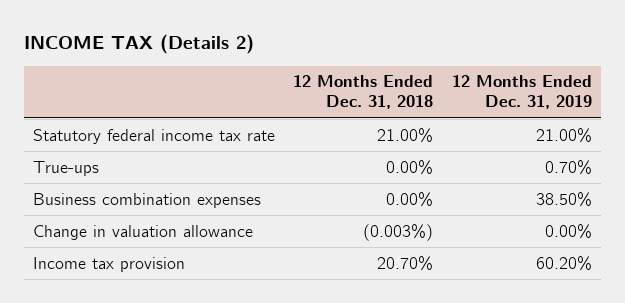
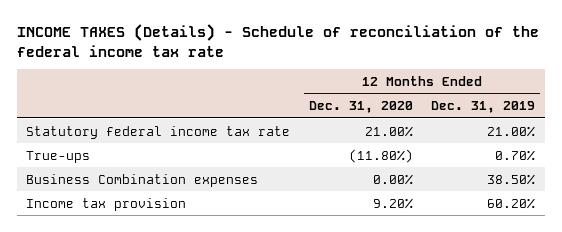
[23,34,254,55] INCOME TAX (Details 2) -> [17,23,540,57] INCOME TAXES (Details) - Schedule of reconciliation of the federal income tax rate
[293,75,434,110] 12 Months Ended Dec. 31, 2018 -> none
none -> [308,101,413,114] Dec. 31, 2020
[33,224,254,240] Change in valuation allowance -> none
[33,192,262,208] Business combination expenses -> [26,173,259,187] Business Combination expenses

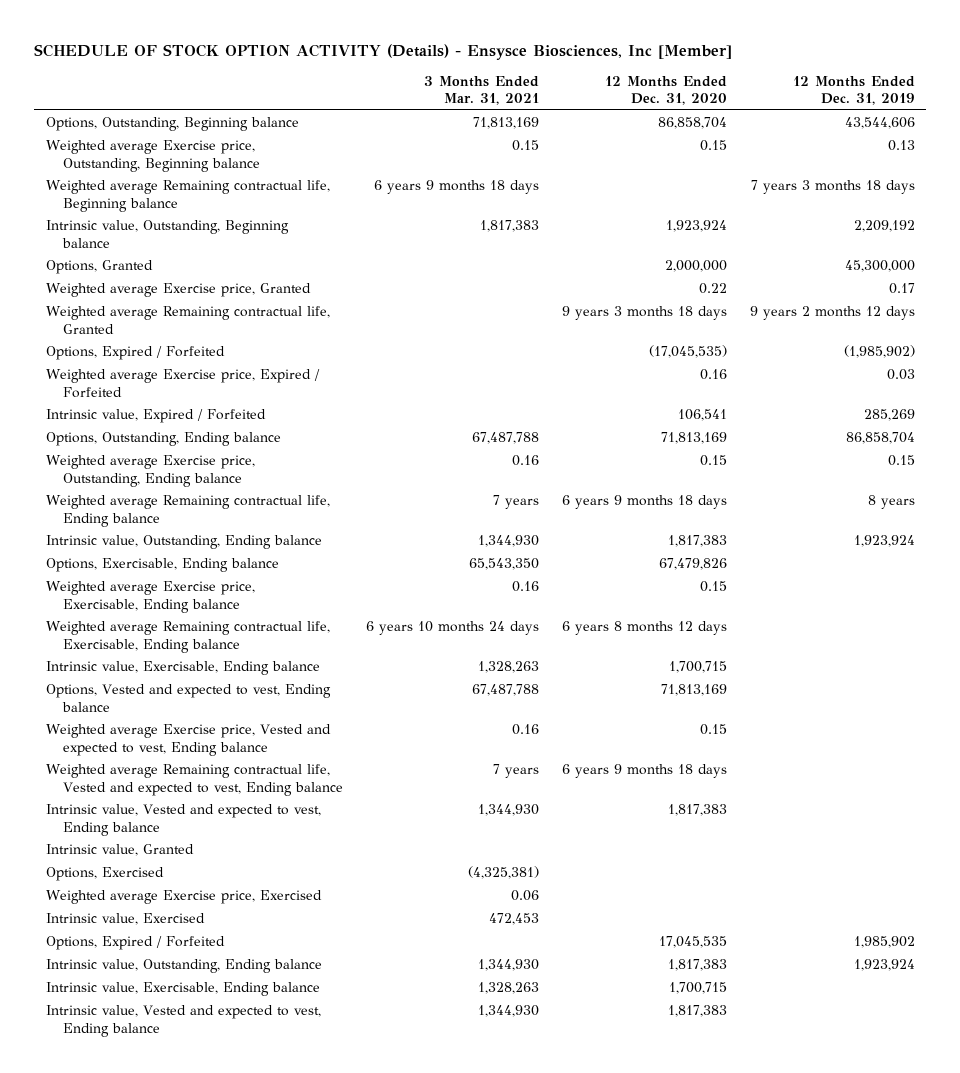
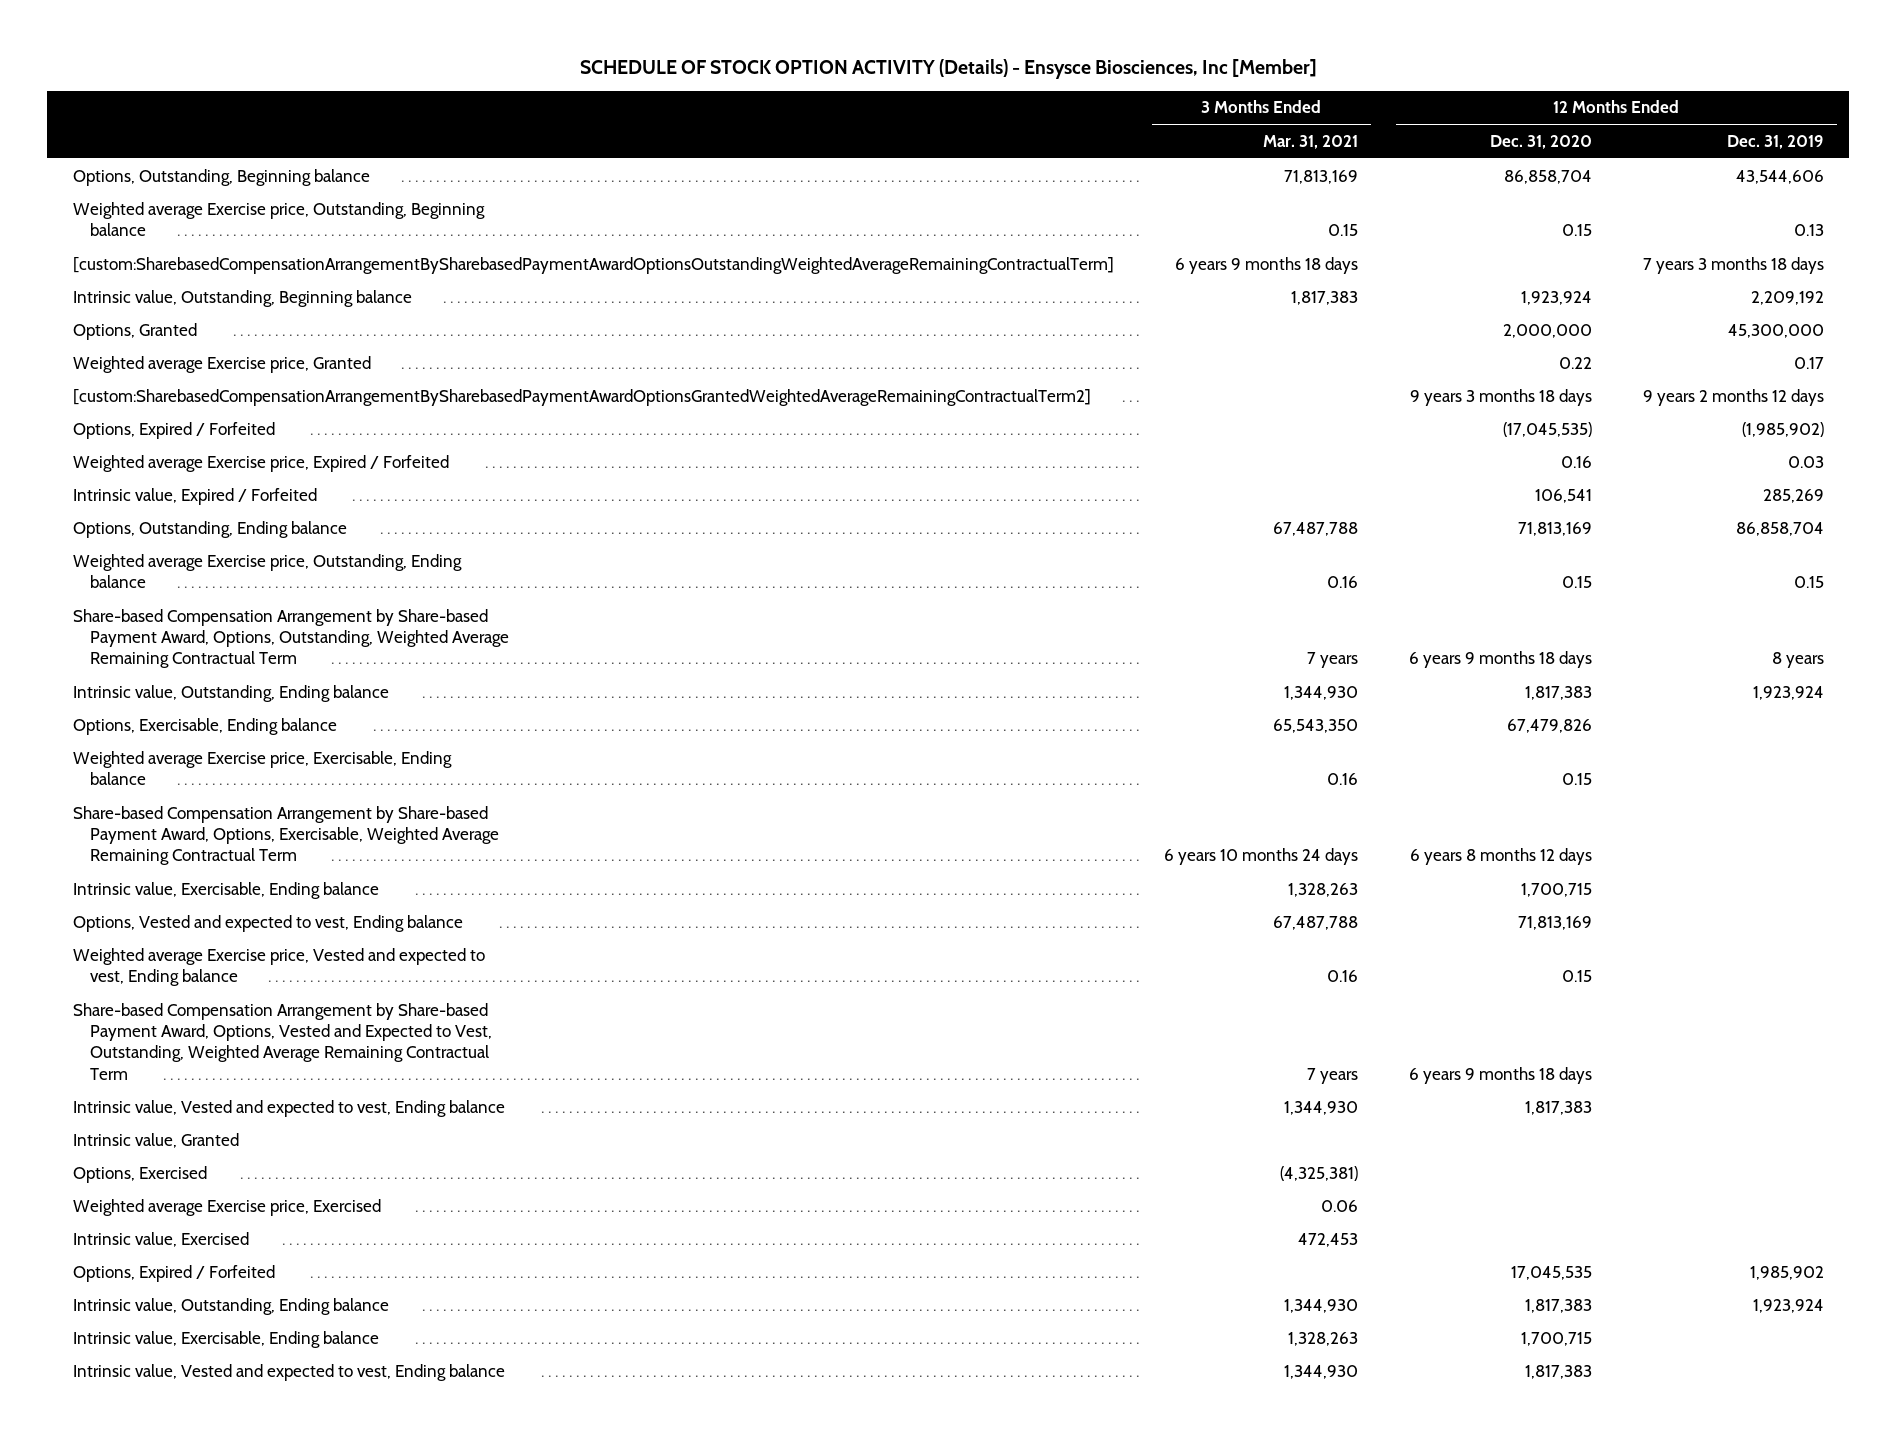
[45,180,330,212] Weighted average Remaining contractual life, Beginning balance -> [72,256,1114,274] [custom:SharebasedCompensationArrangementBySharebasedPaymentAwardOptionsOutstandingWeightedAverageRemainingContractualTerm]
[45,306,330,334] Weighted average Remaining contractual life, Granted -> [72,388,1091,406] [custom:SharebasedCompensationArrangementBySharebasedPaymentAwardOptionsGrantedWeightedAverageRemainingContractualTerm2]
[45,495,330,527] Weighted average Remaining contractual life, Ending balance -> [72,608,509,669] Share-based Compensation Arrangement by Share-based Payment Award, Options, Outstanding, Weighted Average Remaining Contractual Term
[45,621,330,653] Weighted average Remaining contractual life, Exercisable, Ending balance -> [72,805,499,866] Share-based Compensation Arrangement by Share-based Payment Award, Options, Exercisable, Weighted Average Remaining Contractual Term
[45,764,344,796] Weighted average Remaining contractual life, Vested and expected to vest, Ending balance -> [72,1002,492,1080] Share-based Compensation Arrangement by Share-based Payment Award, Options, Vested and Expected to Vest, Outstanding, Weighted Average Remaining Contractual Term

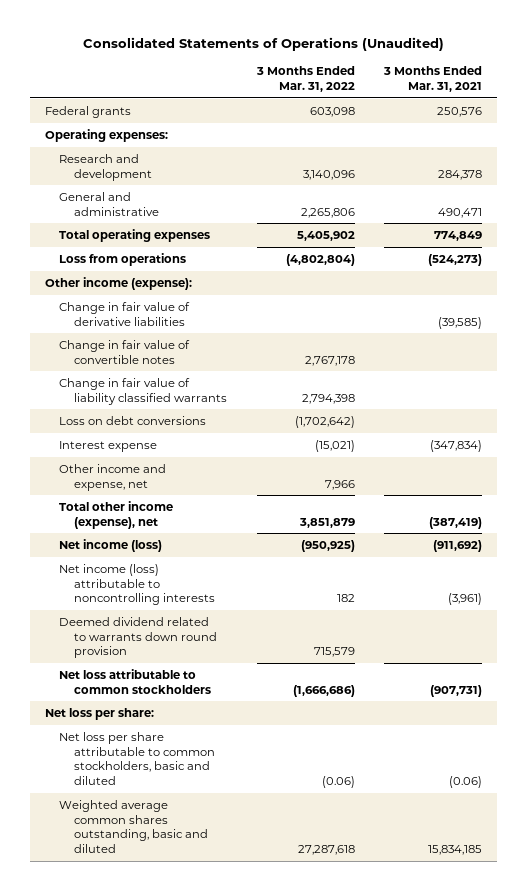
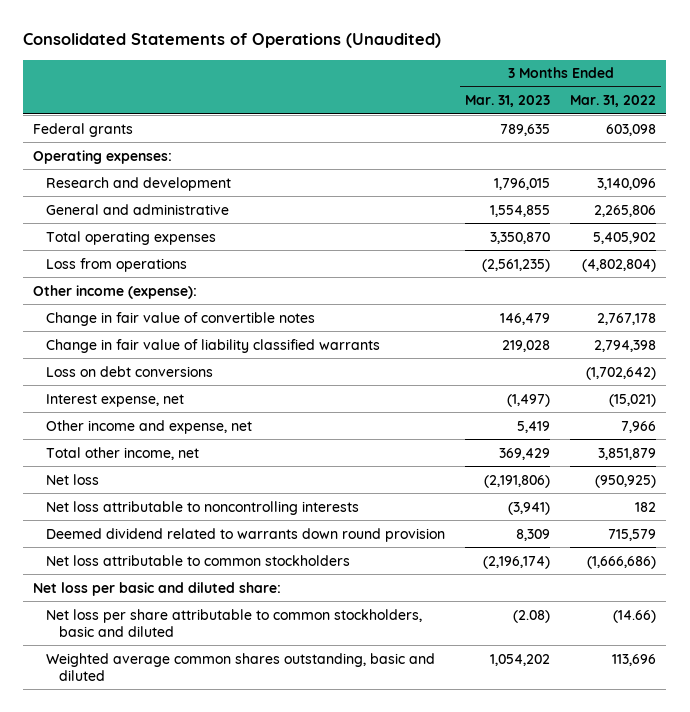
[383,66,483,92] 3 Months Ended Mar. 31, 2021 -> none
none -> [465,95,551,108] Mar. 31, 2023
[59,301,191,326] Change in fair value of derivative liabilities -> none
[59,440,158,452] Interest expense -> [45,393,184,407] Interest expense, net
[59,500,174,529] Total other income (expense), net -> [45,446,199,460] Total other income, net
[59,538,163,552] Net income (loss) -> [45,473,99,485] Net loss
[59,563,216,606] Net income (loss) attributable to noncontrolling interests -> [45,500,359,515] Net loss attributable to noncontrolling interests
[44,707,154,720] Net loss per share: -> [33,581,282,596] Net loss per basic and diluted share:
[321,775,355,788] (0.06) -> [613,609,657,623] (14.66)
[297,844,355,855] 27,287,618 -> [612,653,657,666] 113,696

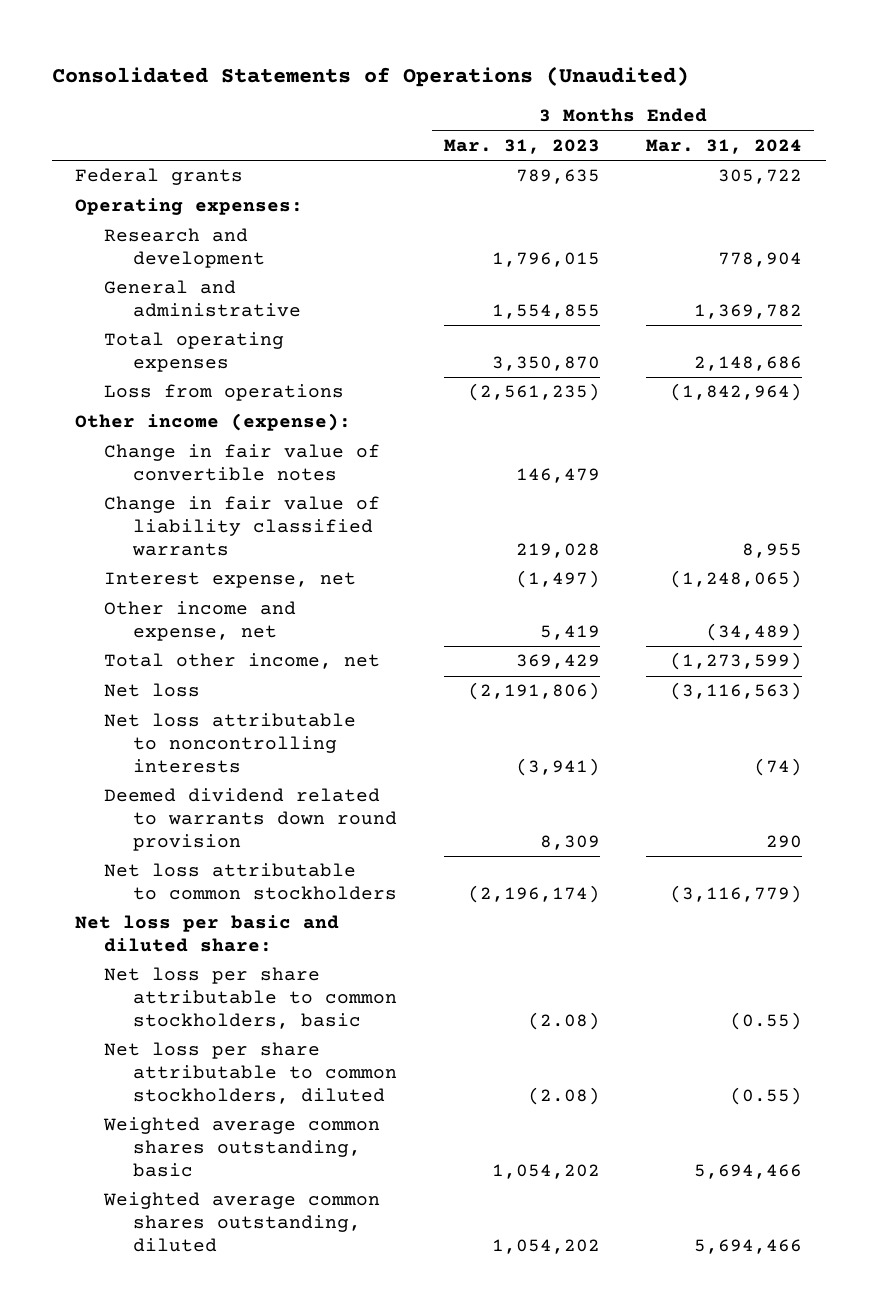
[570,95,657,108] Mar. 31, 2022 -> none
none -> [646,139,803,155] Mar. 31, 2024
[45,365,213,377] Loss on debt conversions -> none
[45,608,422,637] Net loss per share attributable to common stockholders, basic and diluted -> [104,967,398,1029] Net loss per share attributable to common stockholders, basic
none -> [104,1042,398,1104] Net loss per share attributable to common stockholders, diluted
[45,652,435,681] Weighted average common shares outstanding, basic and diluted -> [103,1117,381,1177] Weighted average common shares outstanding, basic
none -> [103,1192,381,1252] Weighted average common shares outstanding, diluted

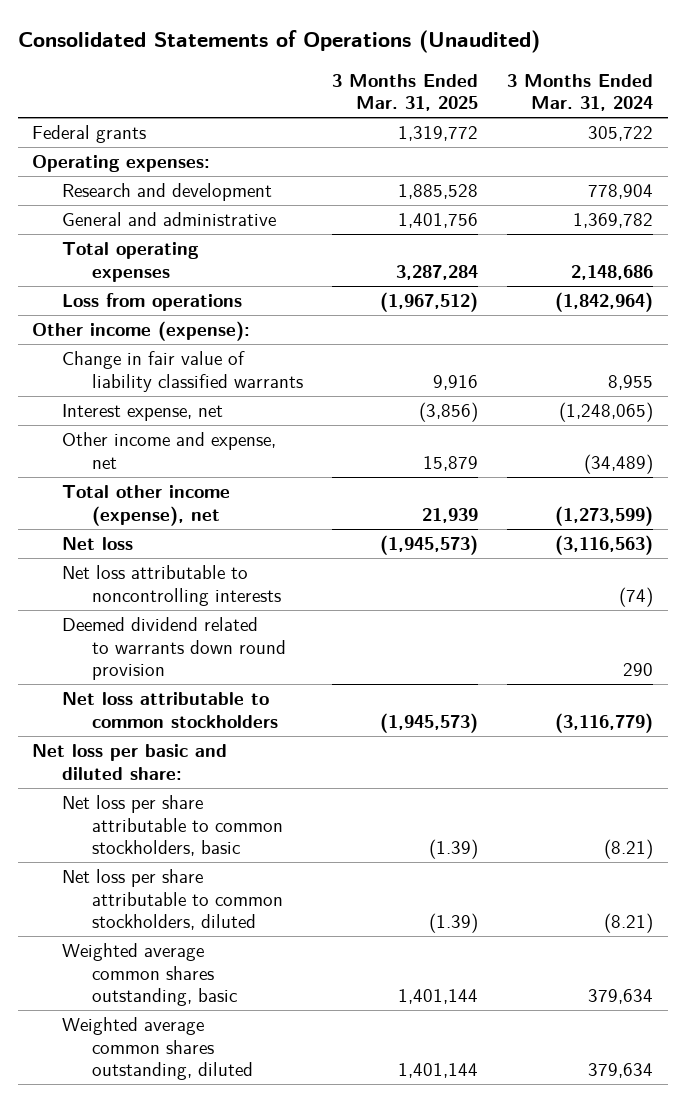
[443,139,600,155] Mar. 31, 2023 -> none
none -> [331,73,478,112] 3 Months Ended Mar. 31, 2025
[104,444,381,482] Change in fair value of convertible notes -> none
[104,653,381,670] Total other income, net -> [61,485,230,526] Total other income (expense), net
[730,1011,803,1030] (0.55) -> [604,839,654,860] (8.21)
[730,1086,803,1105] (0.55) -> [604,913,654,934] (8.21)
[694,1163,803,1179] 5,694,466 -> [588,989,654,1005] 379,634
[694,1238,803,1254] 5,694,466 -> [588,1063,654,1079] 379,634

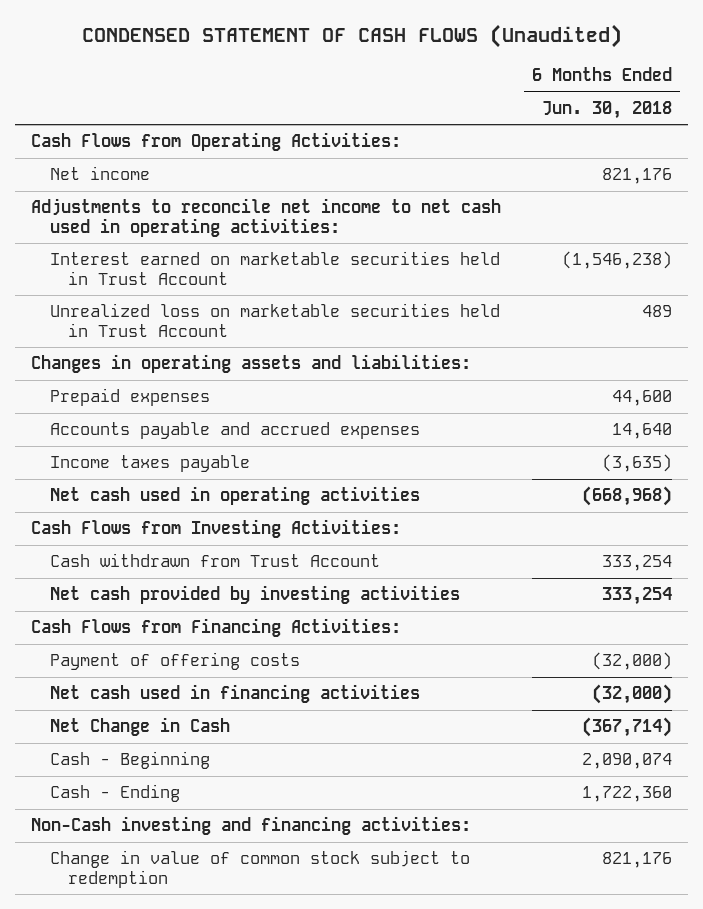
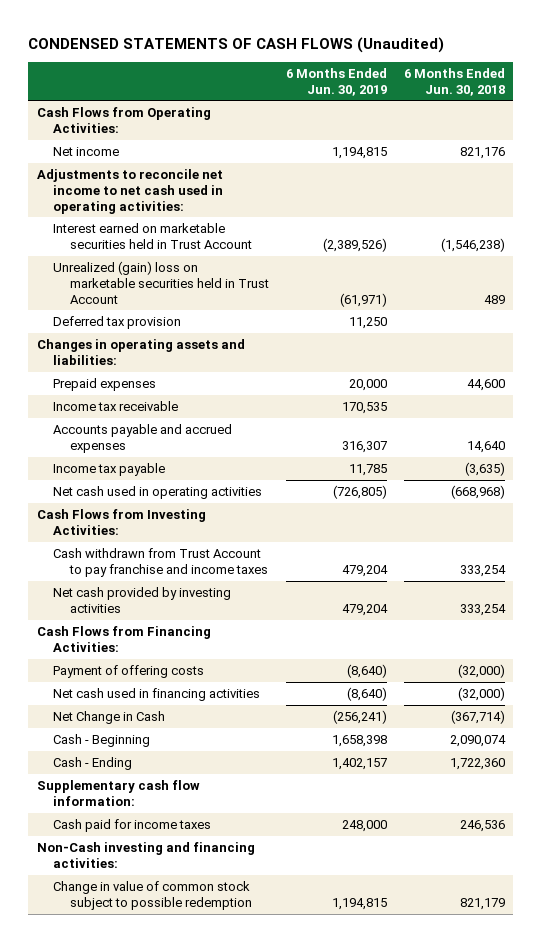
[81,23,622,48] CONDENSED STATEMENT OF CASH FLOWS (Unaudited) -> [28,36,445,53] CONDENSED STATEMENTS OF CASH FLOWS (Unaudited)
none -> [285,67,387,96] 6 Months Ended Jun. 30, 2019
[49,303,500,338] Unrealized loss on marketable securities held in Trust Account -> [53,261,270,304] Unrealized (gain) loss on marketable securities held in Trust Account
none -> [53,316,182,330] Deferred tax provision
none -> [53,401,179,412] Income tax receivable
[49,455,250,473] Income taxes payable -> [53,463,166,477] Income tax payable
[49,553,380,568] Cash withdrawn from Trust Account -> [53,548,269,577] Cash withdrawn from Trust Account to pay franchise and income taxes
none -> [36,780,200,806] Supplementary cash flow information:
none -> [53,819,212,833] Cash paid for income taxes
[49,850,470,889] Change in value of common stock subject to redemption -> [53,881,253,910] Change in value of common stock subject to possible redemption
[602,852,673,869] 821,176 -> [459,897,505,910] 821,179

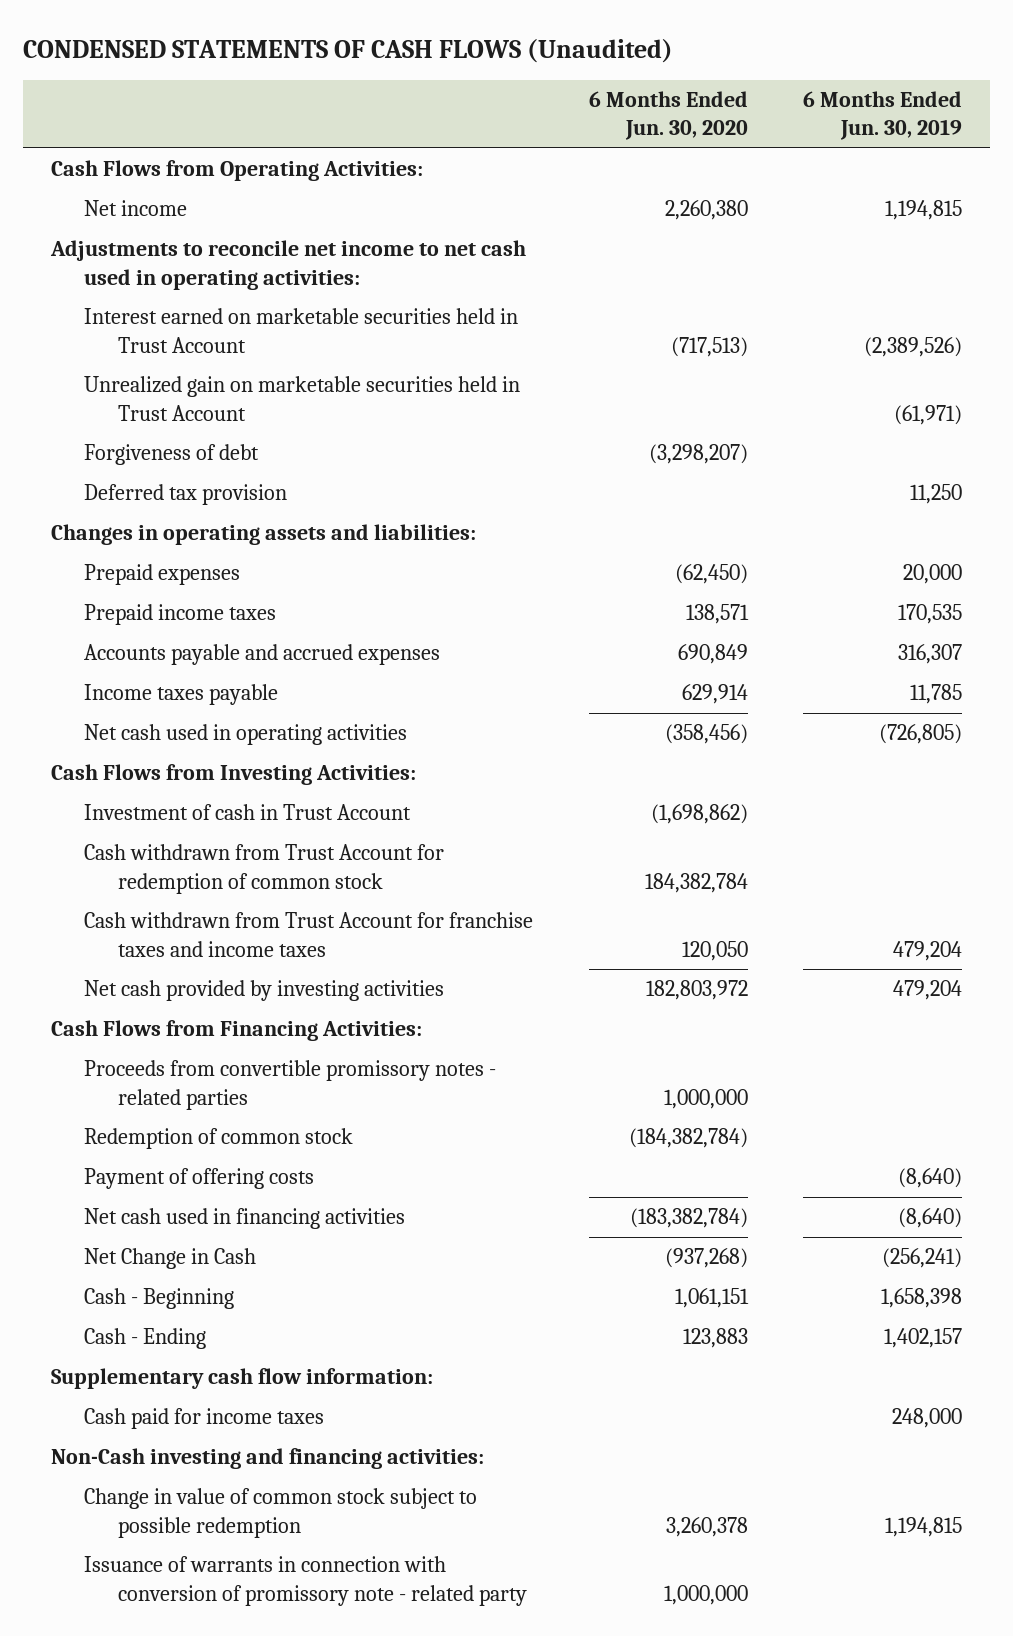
[403,67,505,96] 6 Months Ended Jun. 30, 2018 -> none
none -> [588,91,748,141] 6 Months Ended Jun. 30, 2020
[53,261,270,304] Unrealized (gain) loss on marketable securities held in Trust Account -> [84,376,521,421] Unrealized gain on marketable securities held in Trust Account
none -> [84,444,260,466] Forgiveness of debt
[53,401,179,412] Income tax receivable -> [84,604,277,626] Prepaid income taxes
[53,463,166,477] Income tax payable -> [84,684,279,706] Income taxes payable
none -> [84,804,412,821] Investment of cash in Trust Account
none -> [84,844,445,894] Cash withdrawn from Trust Account for redemption of common stock
[53,548,269,577] Cash withdrawn from Trust Account to pay franchise and income taxes -> [84,912,534,957] Cash withdrawn from Trust Account for franchise taxes and income taxes
none -> [84,1060,497,1110] Proceeds from convertible promissory notes - related parties
none -> [84,1128,354,1150] Redemption of common stock
none -> [84,1556,527,1606] Issuance of warrants in connection with conversion of promissory note - related party

